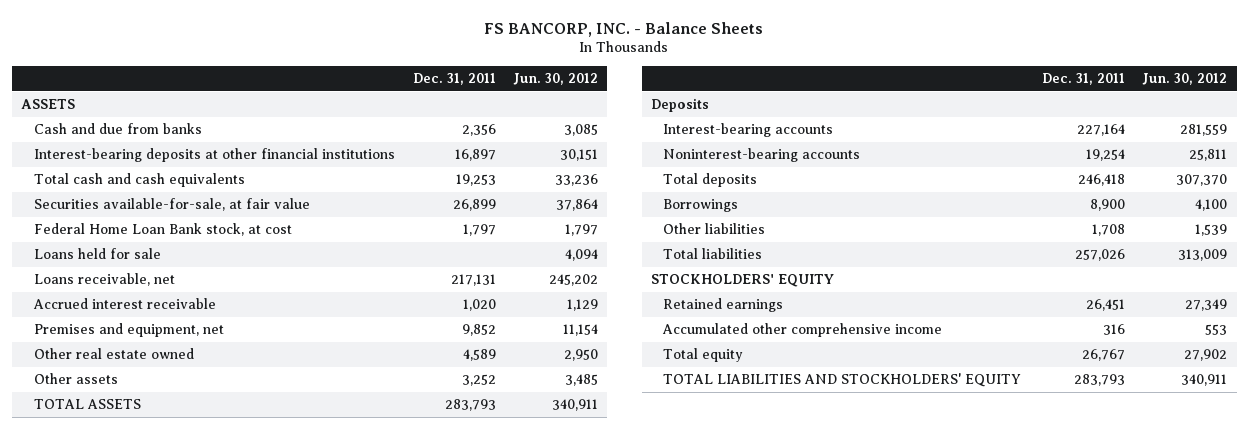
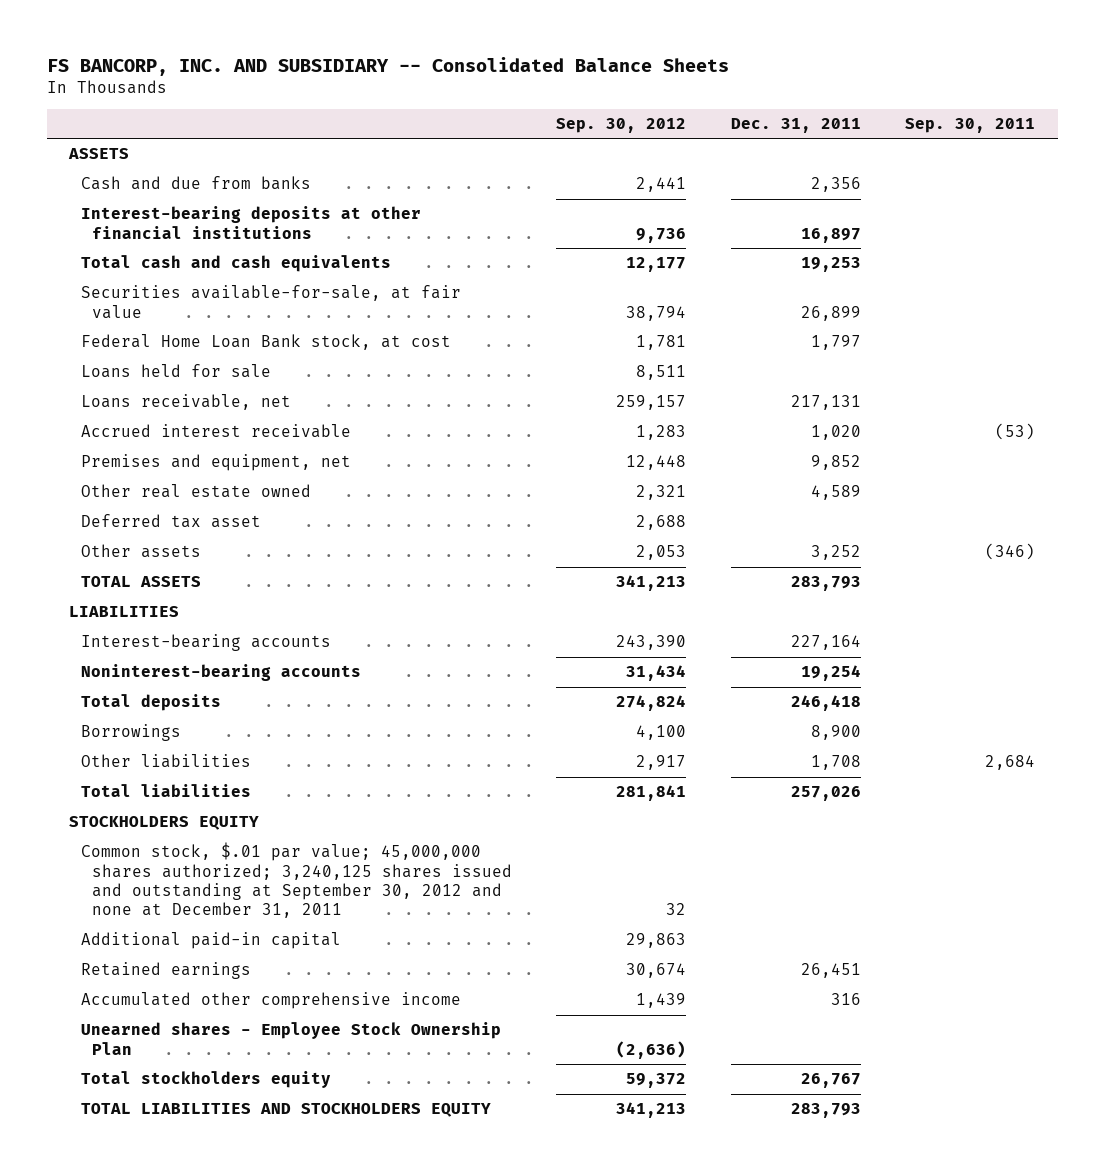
[484,21,764,37] FS BANCORP, INC. - Balance Sheets -> [47,56,730,76] FS BANCORP, INC. AND SUBSIDIARY -- Consolidated Balance Sheets
[513,73,599,86] Jun. 30, 2012 -> none
none -> [556,117,687,133] Sep. 30, 2012
none -> [905,117,1036,133] Sep. 30, 2011
none -> [80,514,261,529] Deferred tax asset
[650,98,709,113] Deposits -> none
none -> [69,606,180,618] LIABILITIES
[650,274,834,288] STOCKHOLDERS' EQUITY -> [69,816,260,831] STOCKHOLDERS EQUITY
none -> [80,842,512,919] Common stock, $.01 par value; 45,000,000 shares authorized; 3,240,125 shares issued and outstanding at September 30, 2012 and none at December 31, 2011
none -> [80,932,341,950] Additional paid-in capital
none -> [80,1022,501,1055] Unearned shares - Employee Stock Ownership Plan
[663,348,744,363] Total equity -> [80,1071,331,1089] Total stockholders equity
[663,373,1022,388] TOTAL LIABILITIES AND STOCKHOLDERS' EQUITY -> [80,1103,491,1118] TOTAL LIABILITIES AND STOCKHOLDERS EQUITY

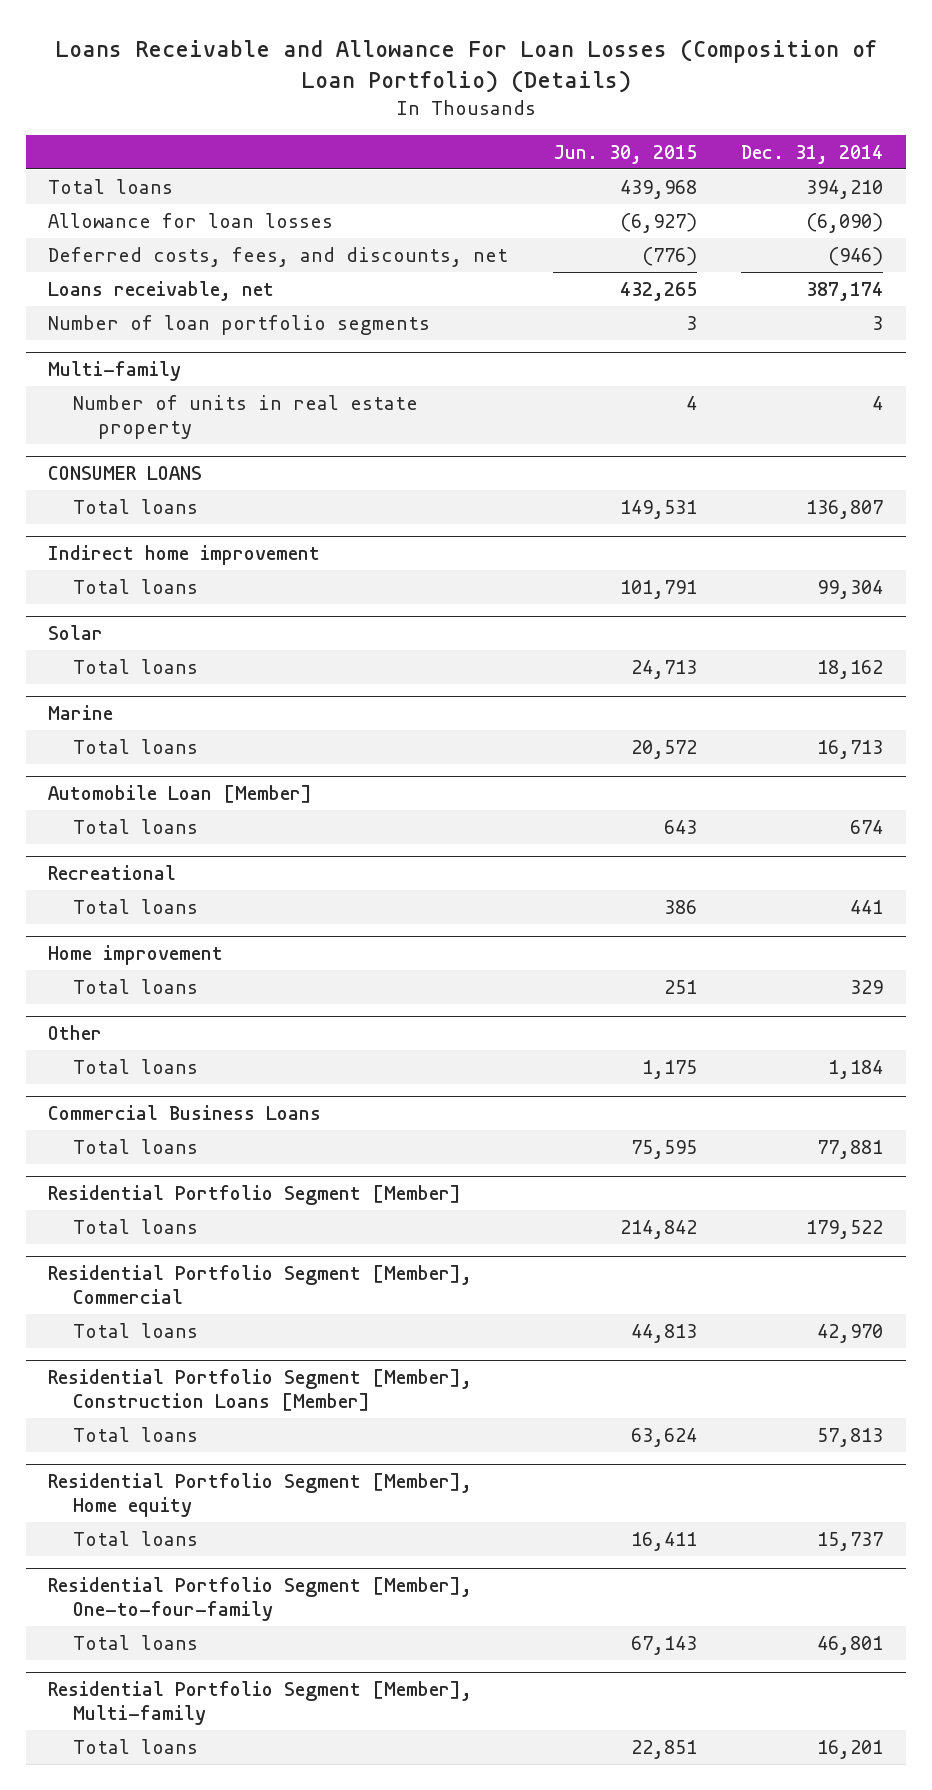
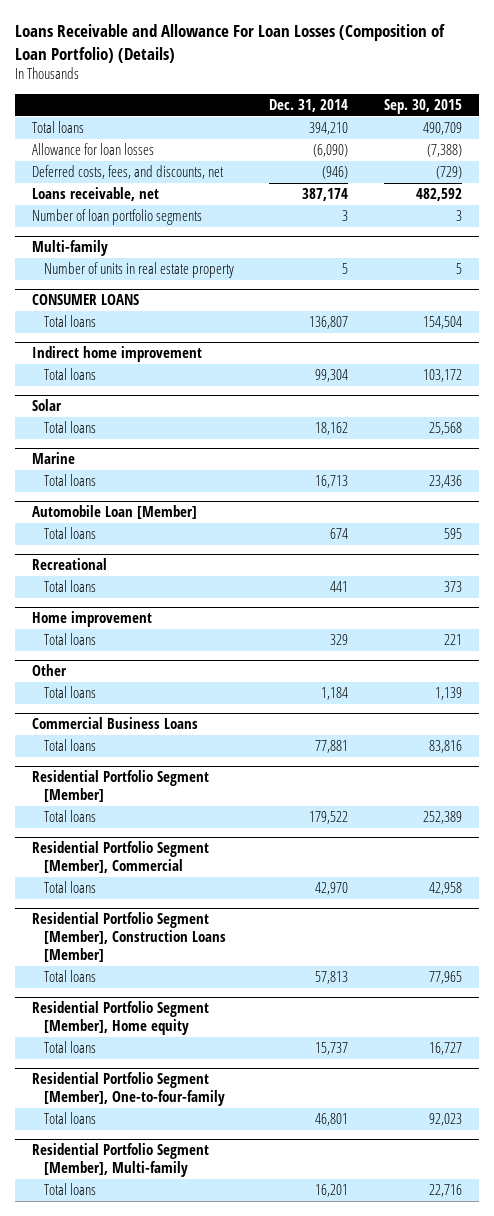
[552,144,697,164] Jun. 30, 2015 -> none
none -> [383,98,462,114] Sep. 30, 2015
[872,396,884,411] 4 -> [342,263,349,275] 5

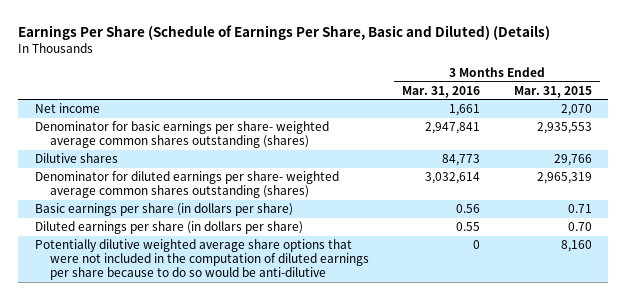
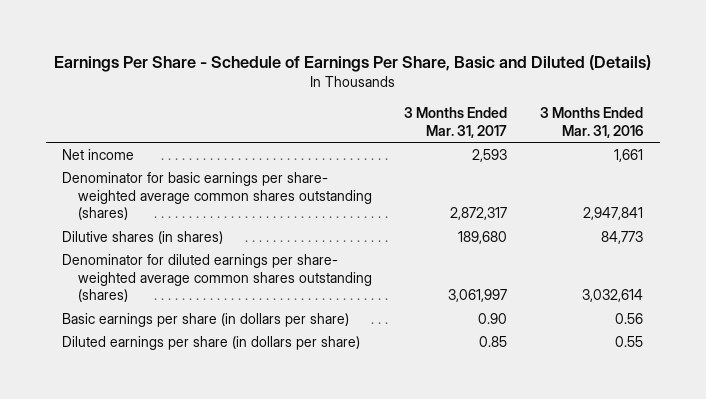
[18,24,551,40] Earnings Per Share (Schedule of Earnings Per Share, Basic and Diluted) (Details) -> [53,55,651,73] Earnings Per Share - Schedule of Earnings Per Share, Basic and Diluted (Details)
[513,85,592,98] Mar. 31, 2015 -> none
none -> [404,107,508,139] 3 Months Ended Mar. 31, 2017
[35,153,119,164] Dilutive shares -> [62,230,224,244] Dilutive shares (in shares)
[35,239,369,281] Potentially dilutive weighted average share options that were not included in the computation of diluted earnings per share because to do so would be anti-dilutive -> none

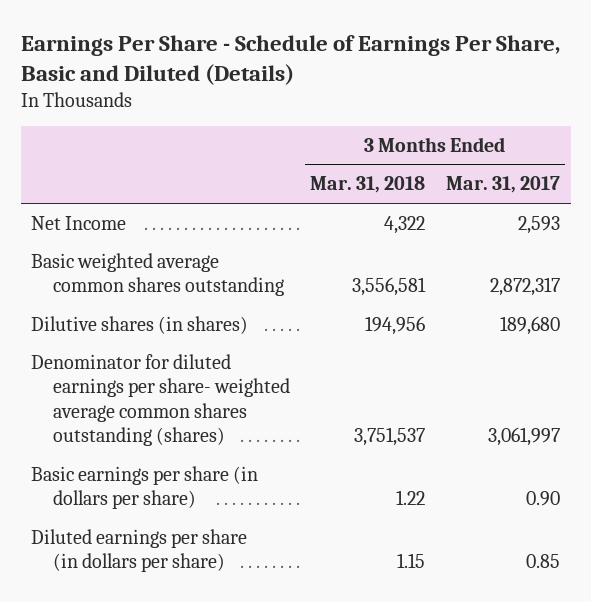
[540,107,644,139] 3 Months Ended Mar. 31, 2016 -> none
none -> [310,176,426,194] Mar. 31, 2018
[62,148,135,160] Net income -> [30,215,126,230] Net Income
[62,171,372,221] Denominator for basic earnings per share- weighted average common shares outstanding (shares) -> [30,252,284,297] Basic weighted average common shares outstanding

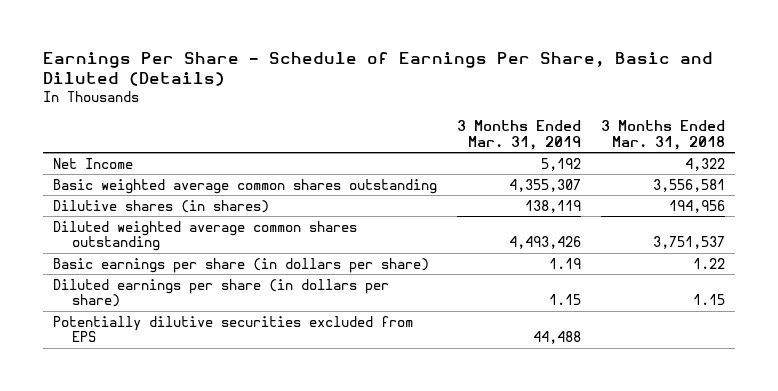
[446,176,561,194] Mar. 31, 2017 -> none
none -> [456,120,581,150] 3 Months Ended Mar. 31, 2019
[30,353,290,447] Denominator for diluted earnings per share- weighted average common shares outstanding (shares) -> [52,220,357,252] Diluted weighted average common shares outstanding
none -> [52,315,413,343] Potentially dilutive securities excluded from EPS

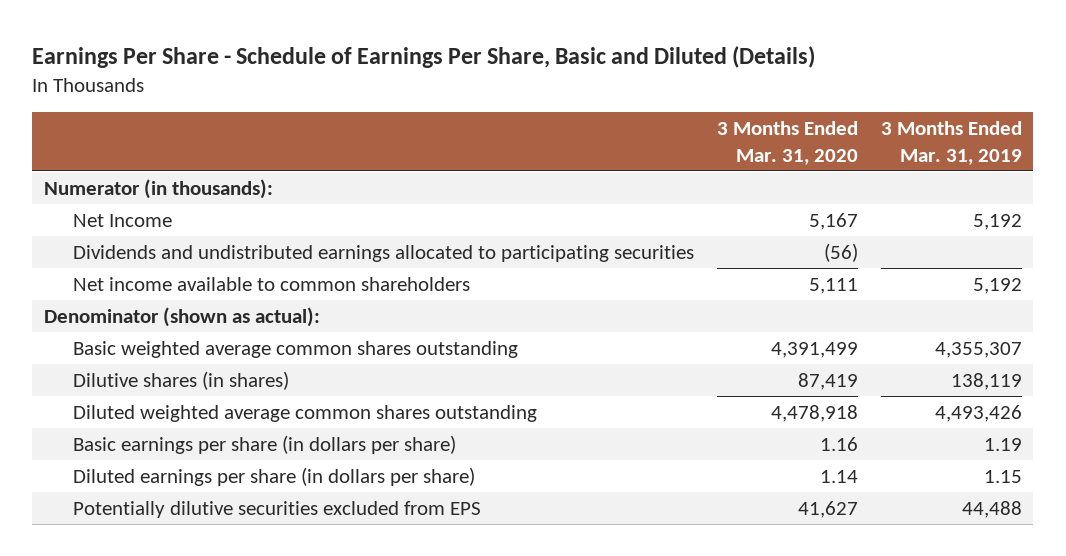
[600,120,725,150] 3 Months Ended Mar. 31, 2018 -> none
none -> [717,121,859,165] 3 Months Ended Mar. 31, 2020
none -> [43,178,273,199] Numerator (in thousands):
none -> [73,244,695,262] Dividends and undistributed earnings allocated to participating securities
none -> [73,276,471,291] Net income available to common shareholders
none -> [43,306,320,327] Denominator (shown as actual):

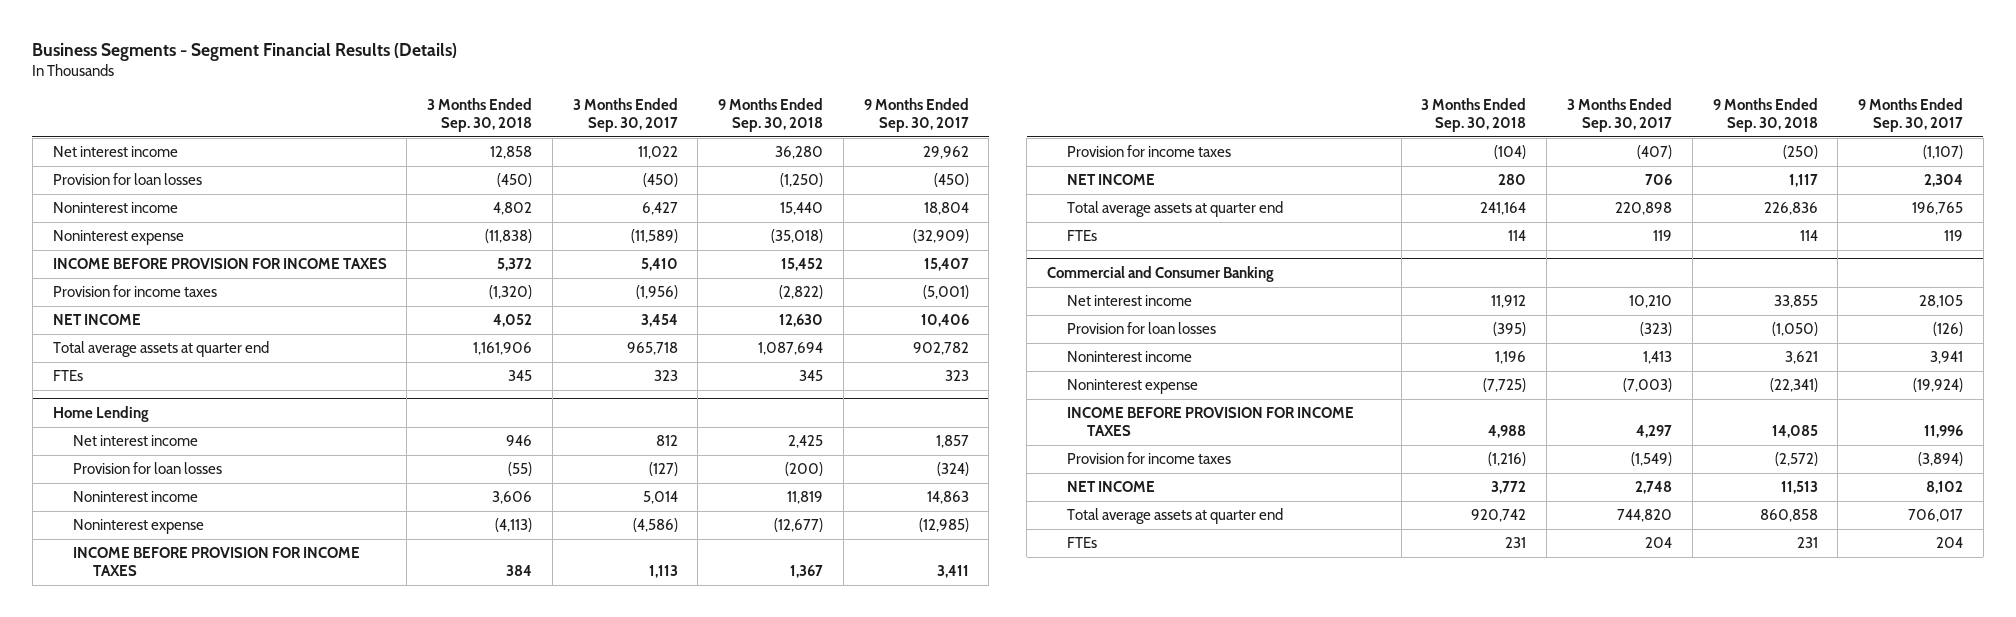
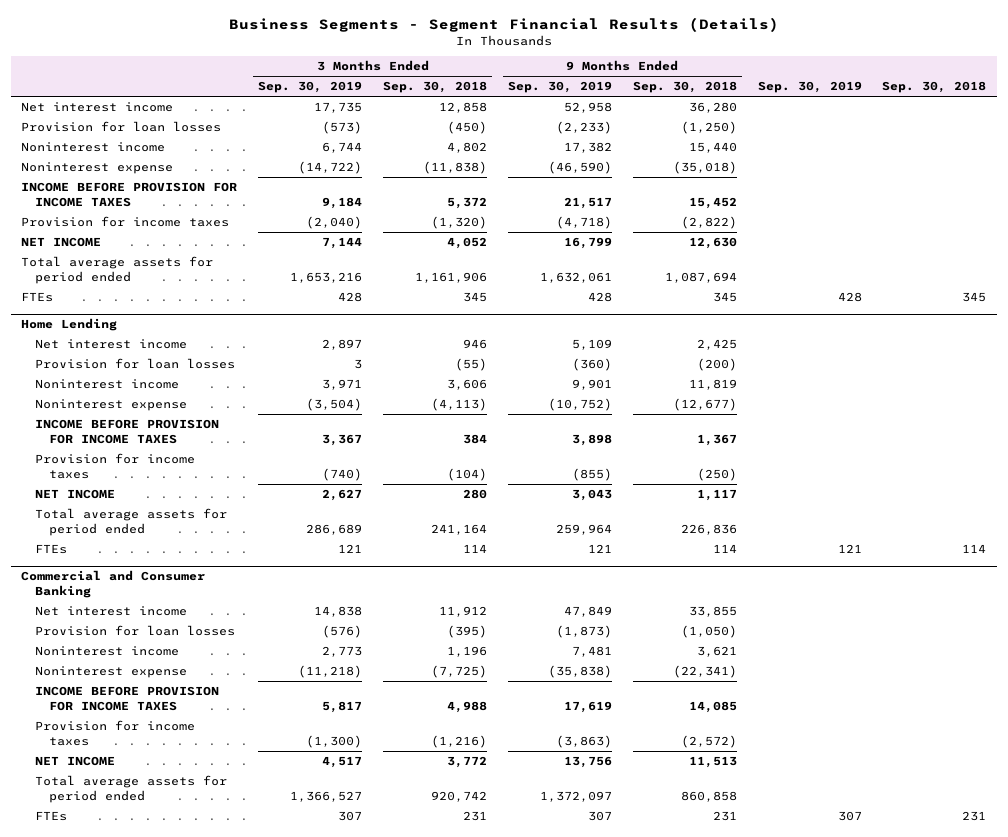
[572,98,678,133] 3 Months Ended Sep. 30, 2017 -> none
[863,98,969,133] 9 Months Ended Sep. 30, 2017 -> none
none -> [258,81,363,94] Sep. 30, 2019
none -> [507,81,612,94] Sep. 30, 2019
none -> [757,81,862,94] Sep. 30, 2019
none -> [882,81,987,94] Sep. 30, 2018
[52,341,269,358] Total average assets at quarter end -> [21,256,214,284] Total average assets for period ended
[1067,201,1284,218] Total average assets at quarter end -> [35,508,228,536] Total average assets for period ended
[1067,508,1284,525] Total average assets at quarter end -> [35,775,228,803] Total average assets for period ended

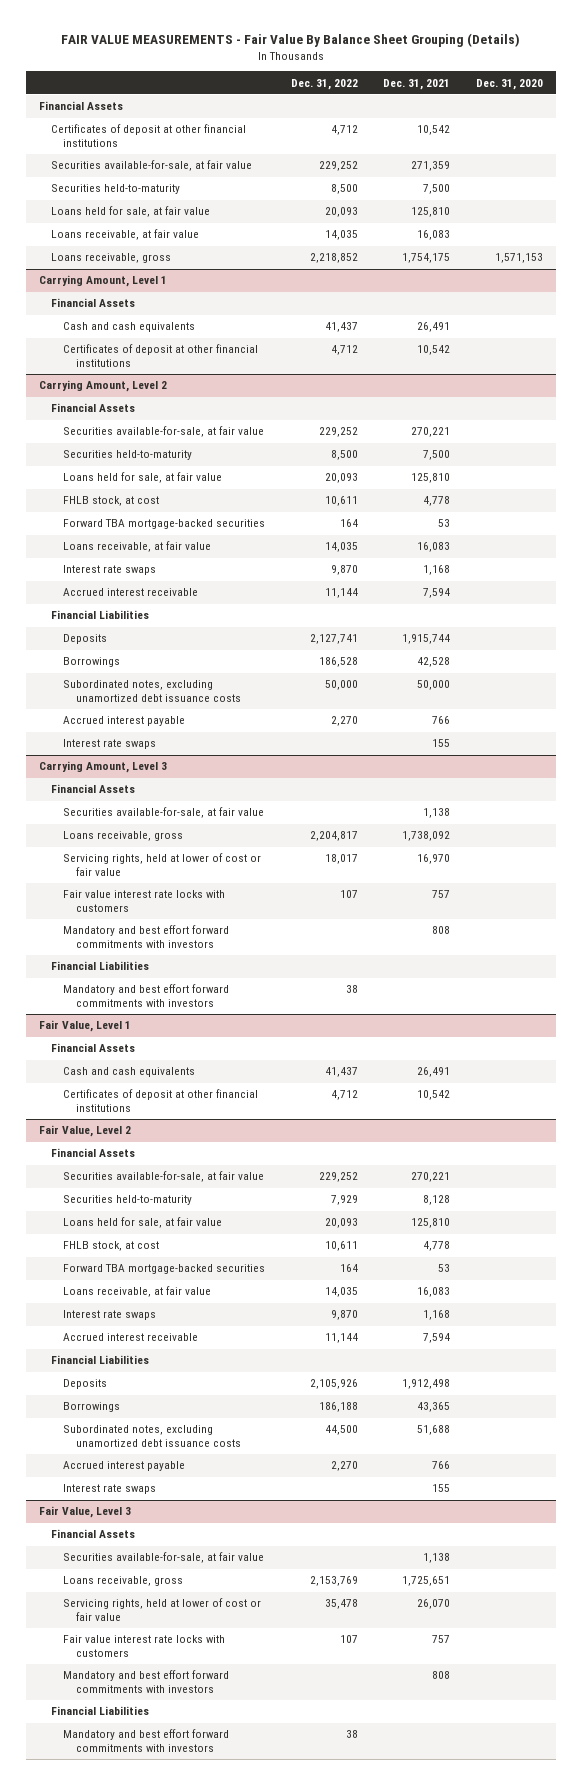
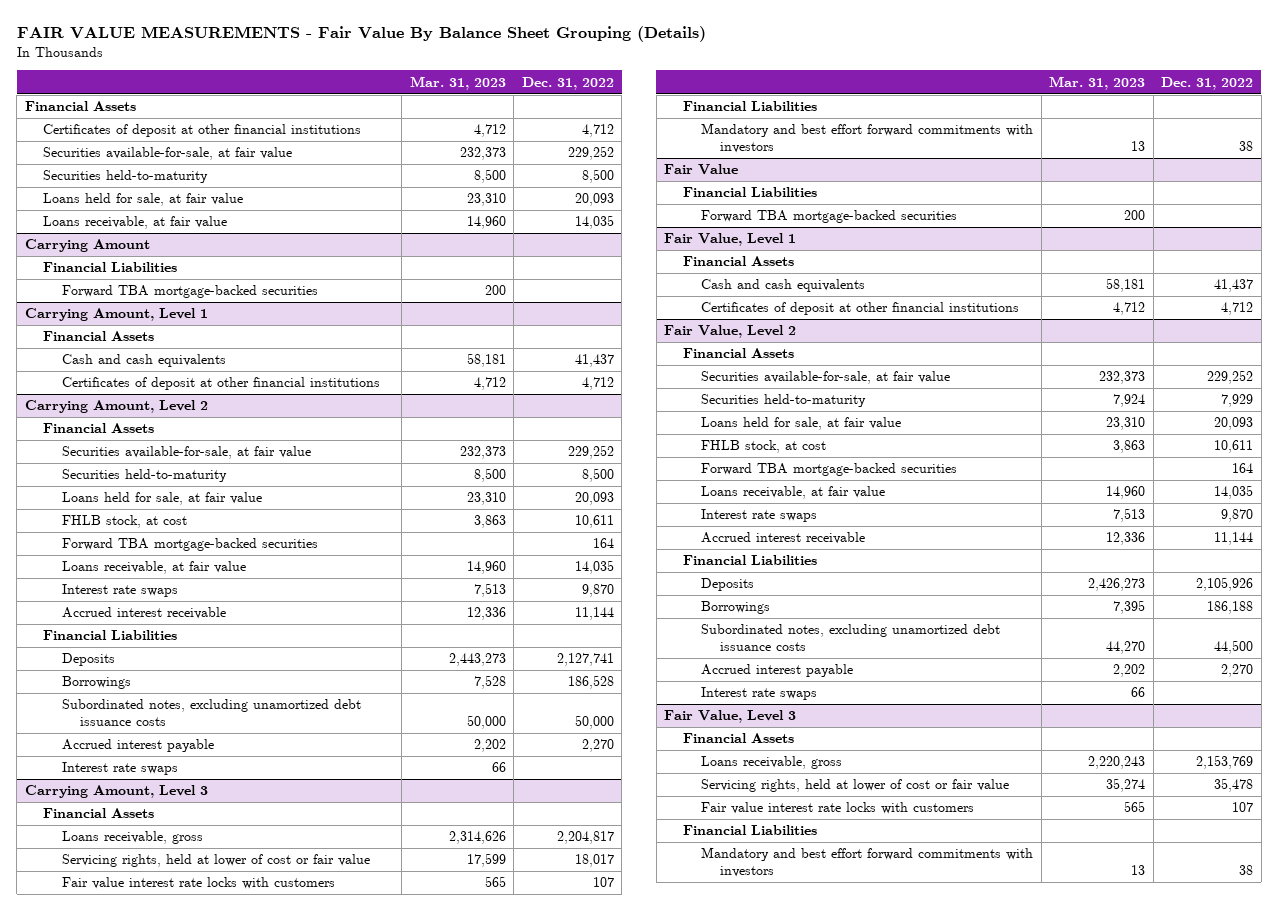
[383,78,451,90] Dec. 31, 2021 -> none
[475,78,543,90] Dec. 31, 2020 -> none
none -> [409,75,506,90] Mar. 31, 2023
[51,253,172,264] Loans receivable, gross -> none
none -> [24,239,150,253] Carrying Amount
none -> [43,262,178,273] Financial Liabilities
none -> [61,285,318,299] Forward TBA mortgage-backed securities
[63,807,265,819] Securities available-for-sale, at fair value -> none
[63,925,230,949] Mandatory and best effort forward commitments with investors -> none
none -> [664,164,739,176] Fair Value
none -> [682,187,817,198] Financial Liabilities
none -> [701,210,958,224] Forward TBA mortgage-backed securities
[63,1552,265,1564] Securities available-for-sale, at fair value -> none
[63,1670,230,1694] Mandatory and best effort forward commitments with investors -> none

